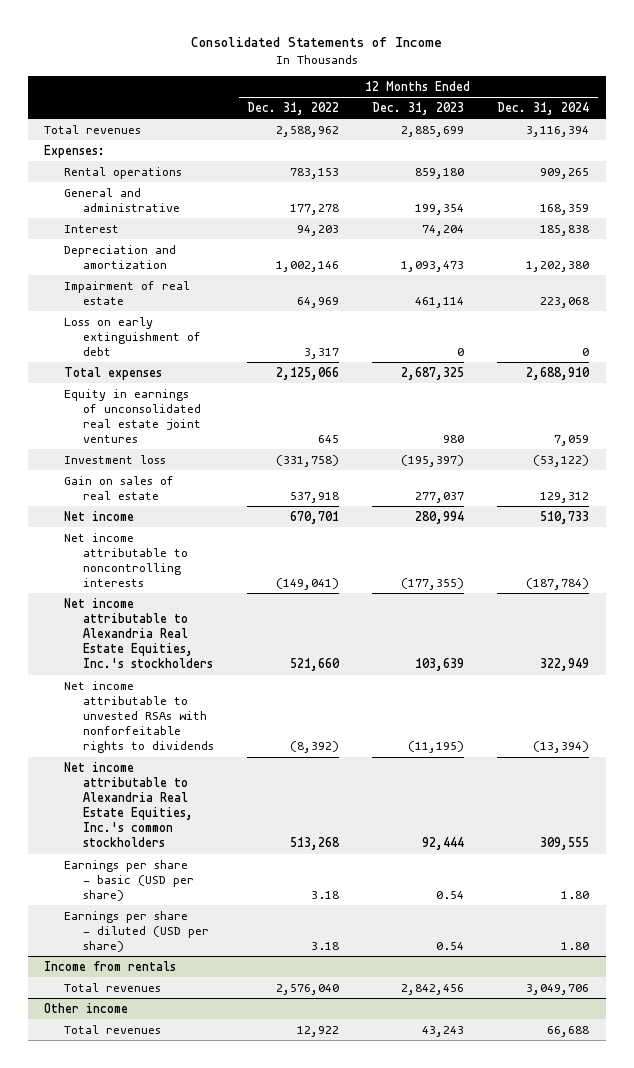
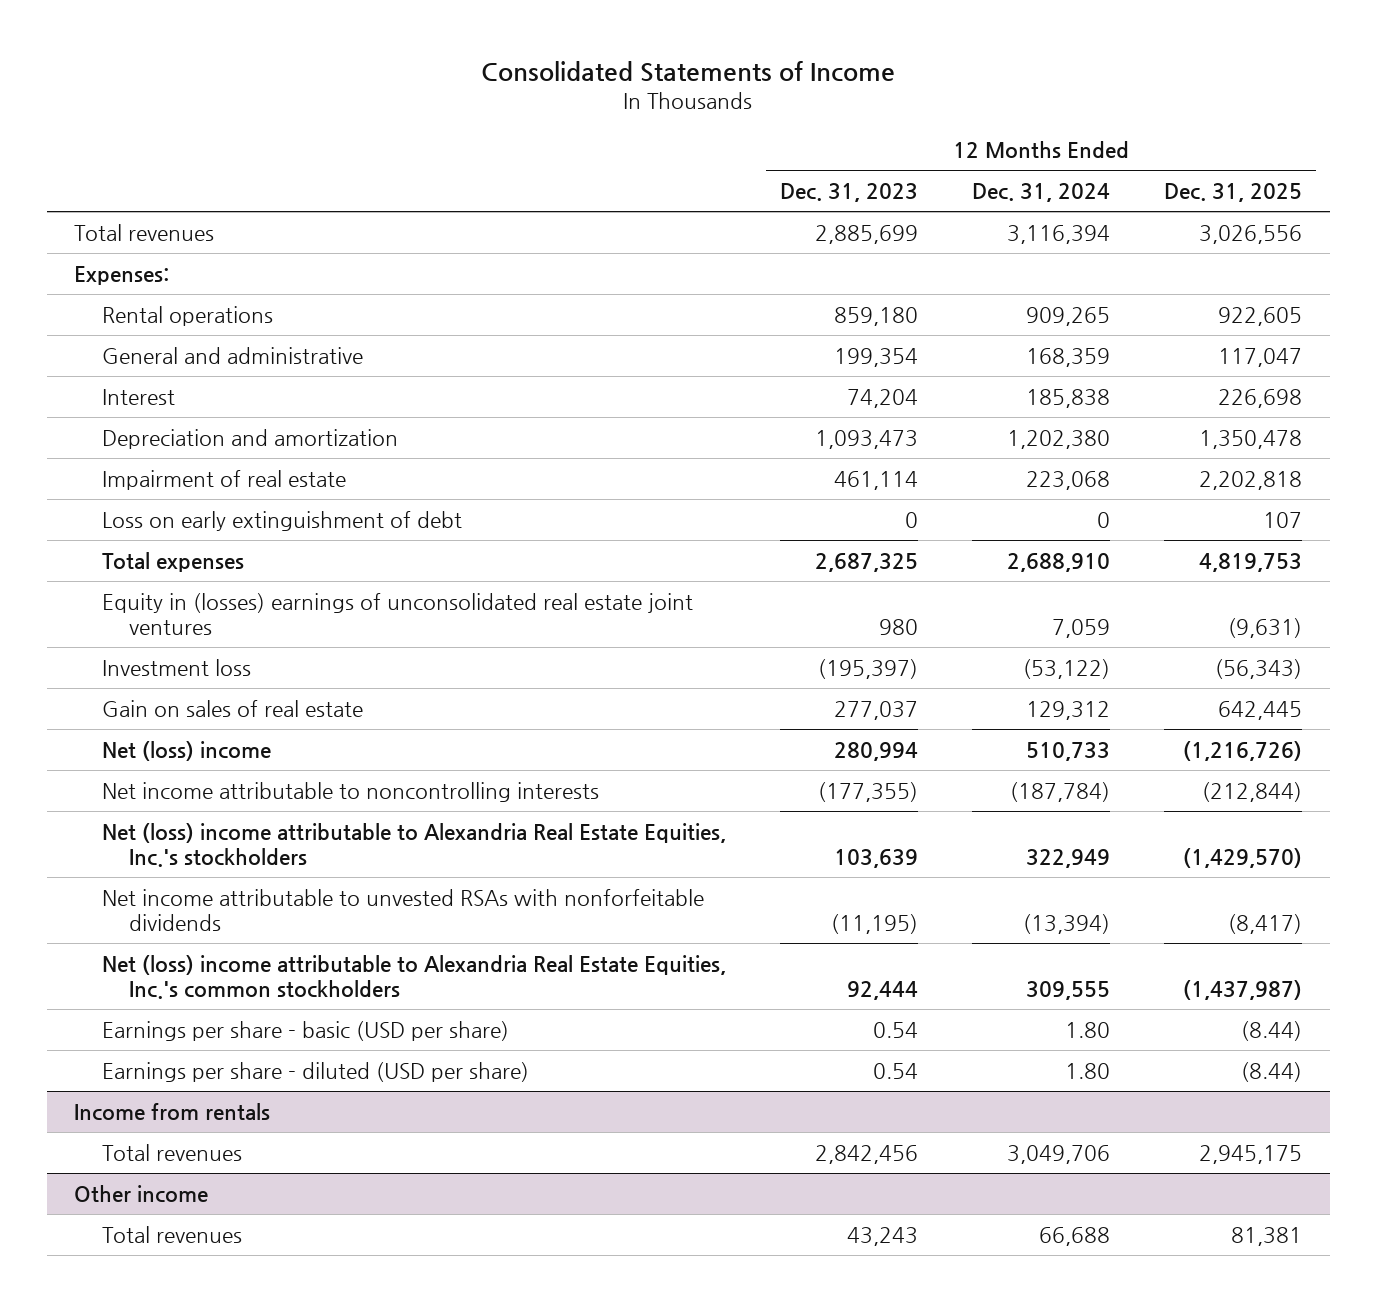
[247,102,340,116] Dec. 31, 2022 -> none
none -> [1164,183,1303,203] Dec. 31, 2025
[63,388,202,444] Equity in earnings of unconsolidated real estate joint ventures -> [101,592,693,636] Equity in (losses) earnings of unconsolidated real estate joint ventures
[63,510,134,521] Net income -> [101,740,271,761] Net (loss) income
[63,597,214,669] Net income attributable to Alexandria Real Estate Equities, Inc.'s stockholders -> [101,822,726,868] Net (loss) income attributable to Alexandria Real Estate Equities, Inc.'s stockholders
[63,680,215,754] Net income attributable to unvested RSAs with nonforfeitable rights to dividends -> [101,888,704,932] Net income attributable to unvested RSAs with nonforfeitable dividends
[63,761,194,848] Net income attributable to Alexandria Real Estate Equities, Inc.'s common stockholders -> [101,954,726,1000] Net (loss) income attributable to Alexandria Real Estate Equities, Inc.'s common stockholders

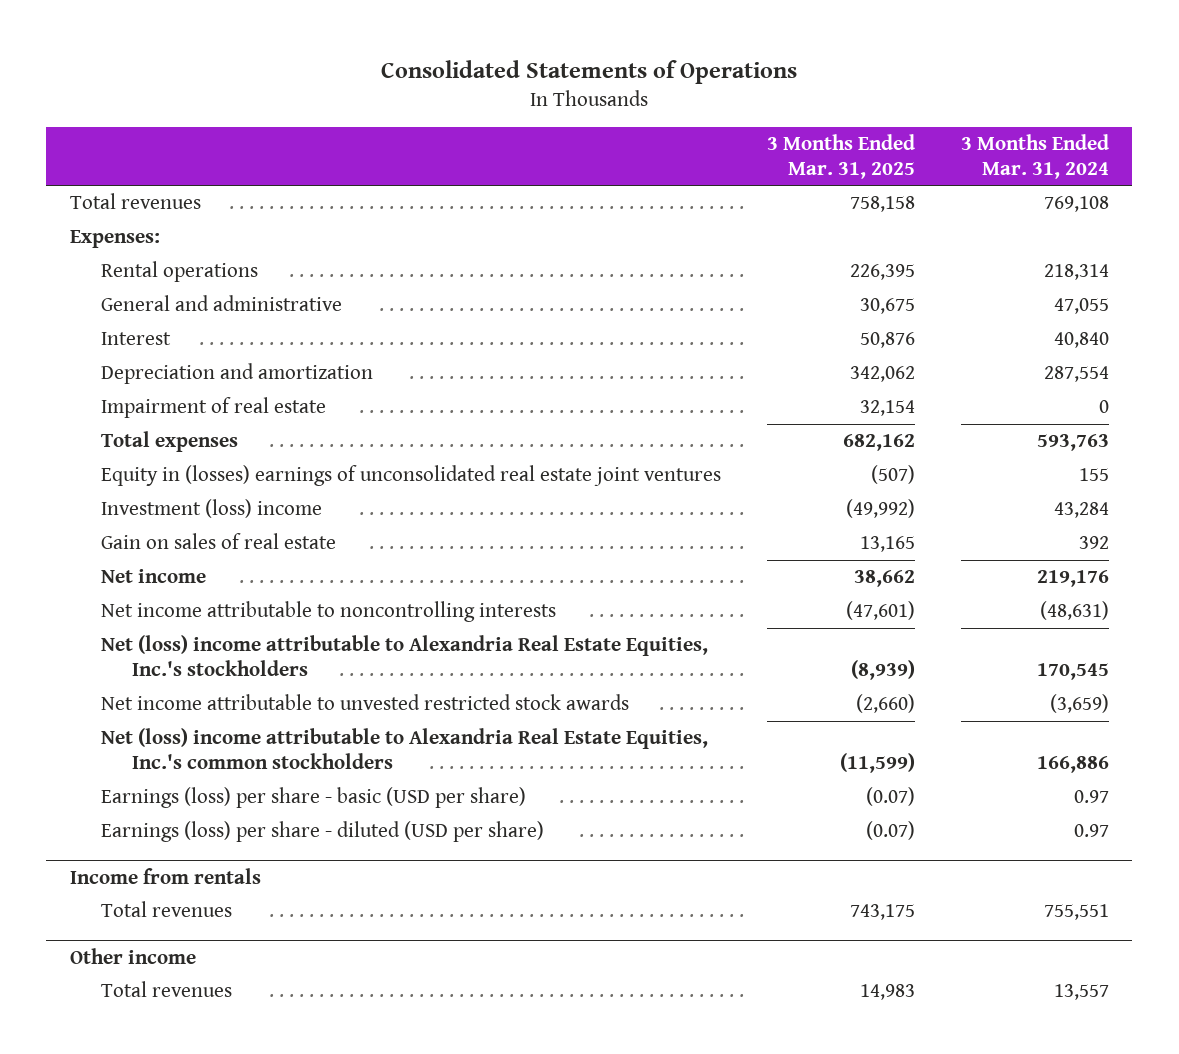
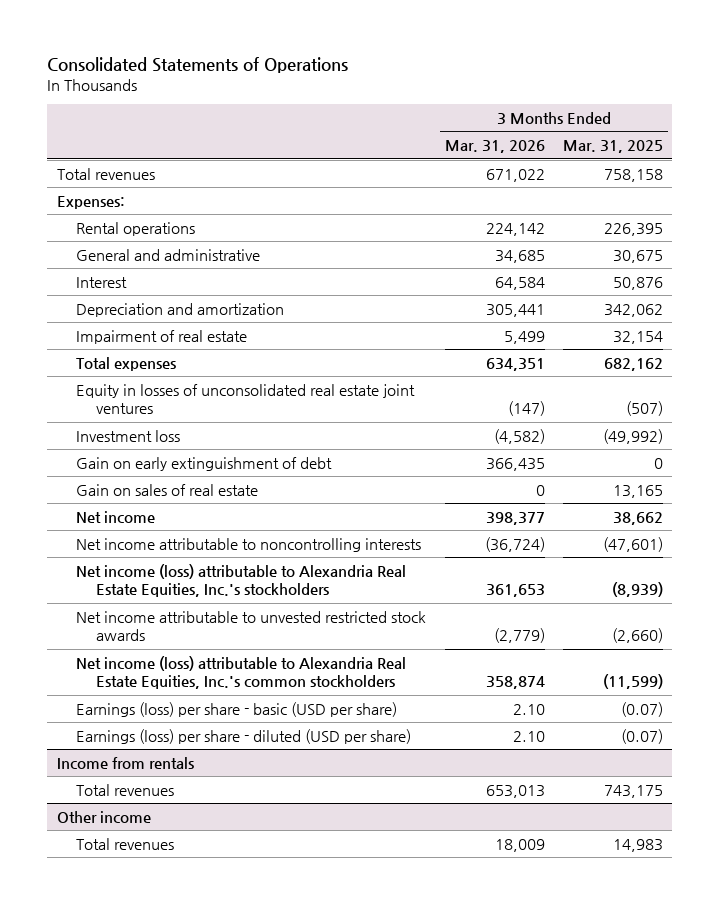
[961,134,1110,179] 3 Months Ended Mar. 31, 2024 -> none
none -> [444,140,545,154] Mar. 31, 2026
[100,465,721,487] Equity in (losses) earnings of unconsolidated real estate joint ventures -> [76,383,416,414] Equity in losses of unconsolidated real estate joint ventures
[100,499,322,519] Investment (loss) income -> [76,429,181,442] Investment loss
none -> [76,456,333,471] Gain on early extinguishment of debt
[100,635,708,676] Net (loss) income attributable to Alexandria Real Estate Equities, Inc.'s stockholders -> [76,563,407,597] Net income (loss) attributable to Alexandria Real Estate Equities, Inc.'s stockholders
[100,728,708,769] Net (loss) income attributable to Alexandria Real Estate Equities, Inc.'s common stockholders -> [76,655,407,689] Net income (loss) attributable to Alexandria Real Estate Equities, Inc.'s common stockholders

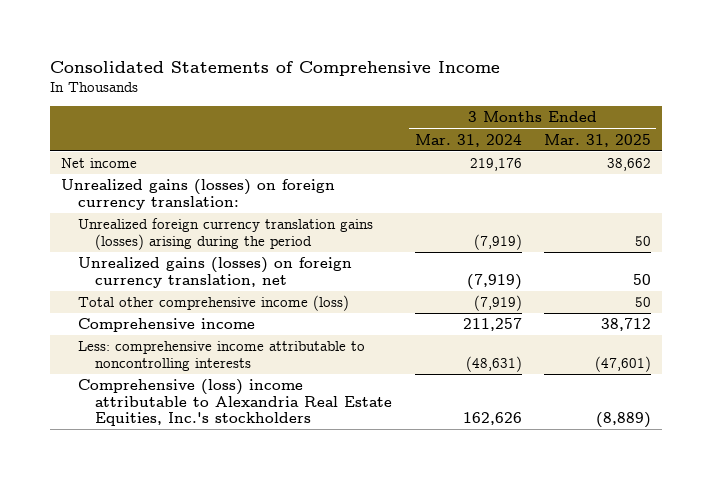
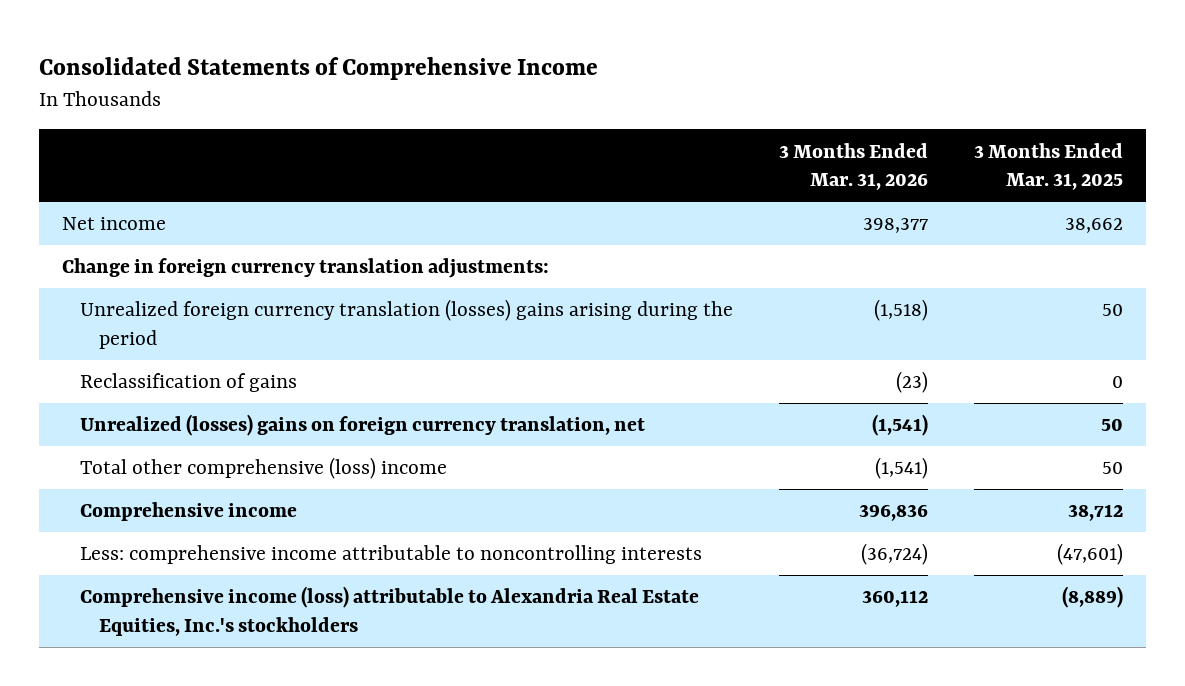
[414,133,522,147] Mar. 31, 2024 -> none
none -> [779,142,929,191] 3 Months Ended Mar. 31, 2026
[61,179,336,210] Unrealized gains (losses) on foreign currency translation: -> [62,258,550,279] Change in foreign currency translation adjustments:
[78,218,374,250] Unrealized foreign currency translation gains (losses) arising during the period -> [80,299,734,349] Unrealized foreign currency translation (losses) gains arising during the period
none -> [80,373,298,393] Reclassification of gains
[78,257,353,288] Unrealized gains (losses) on foreign currency translation, net -> [80,414,646,437] Unrealized (losses) gains on foreign currency translation, net
[78,295,350,312] Total other comprehensive income (loss) -> [80,457,448,480] Total other comprehensive (loss) income
[78,379,393,427] Comprehensive (loss) income attributable to Alexandria Real Estate Equities, Inc.'s stockholders -> [80,586,700,636] Comprehensive income (loss) attributable to Alexandria Real Estate Equities, Inc.'s stockholders

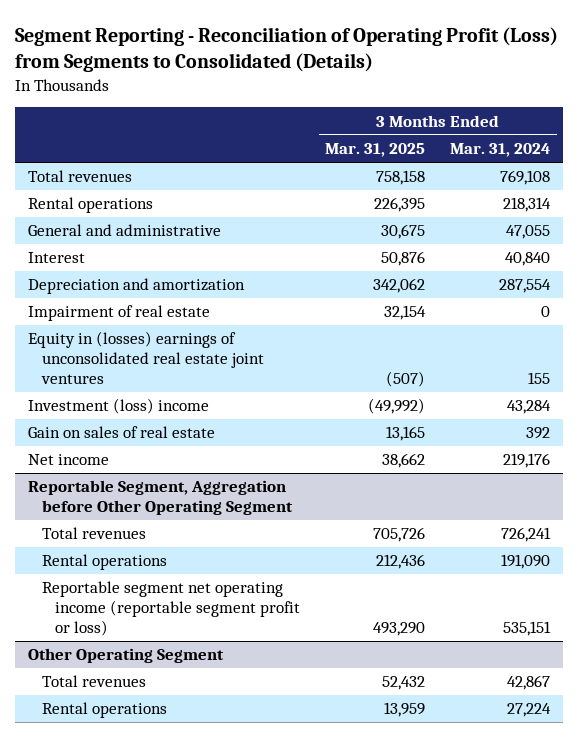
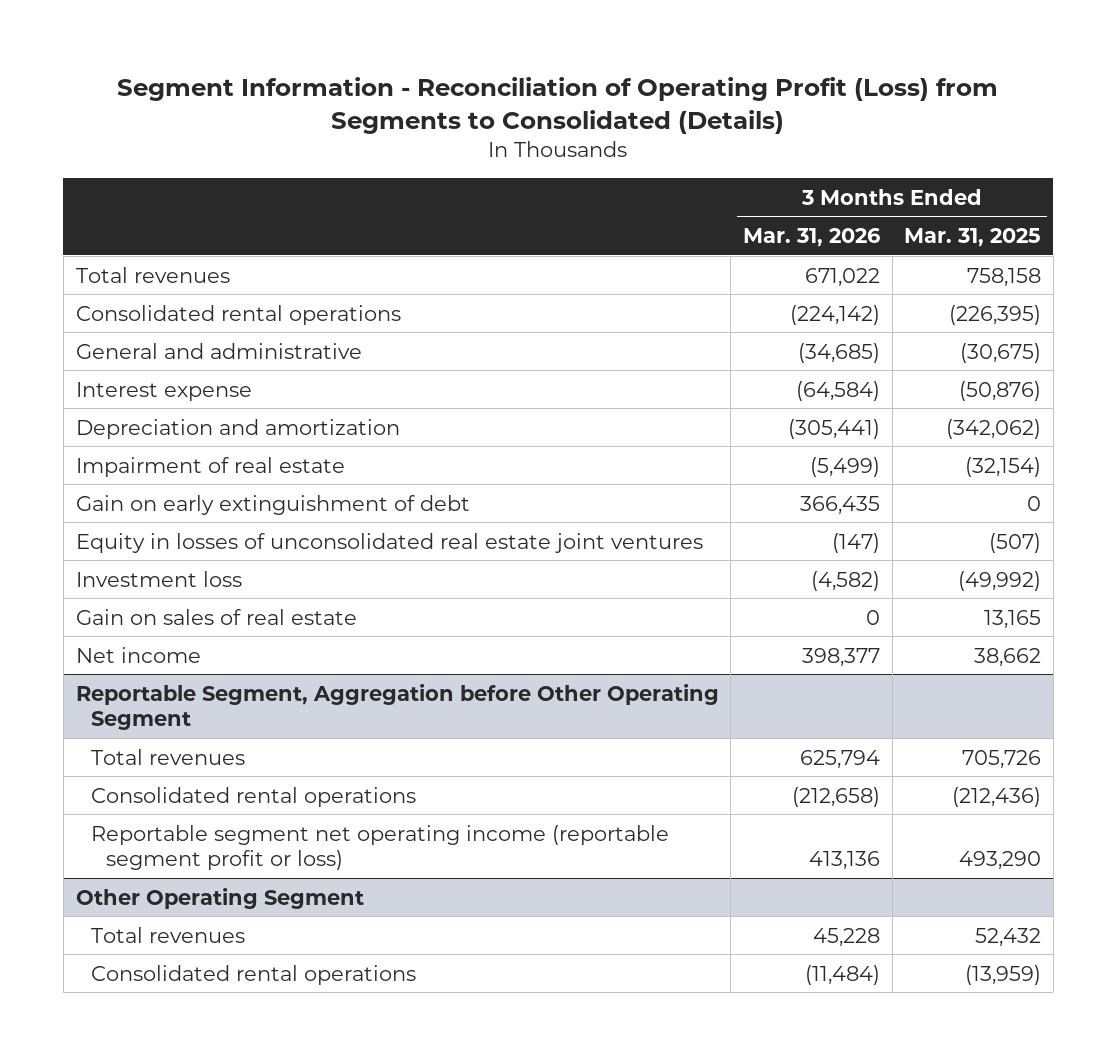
[15,26,559,72] Segment Reporting - Reconciliation of Operating Profit (Loss) from Segments to Consolidated (Details) -> [117,77,999,134] Segment Information - Reconciliation of Operating Profit (Loss) from Segments to Consolidated (Details)
[450,143,551,158] Mar. 31, 2024 -> none
none -> [742,228,880,248] Mar. 31, 2026
[27,197,153,214] Rental operations -> [75,304,401,325] Consolidated rental operations
[374,197,426,213] 226,395 -> [949,304,1042,325] (226,395)
[381,224,426,240] 30,675 -> [960,342,1042,363] (30,675)
[27,252,85,264] Interest -> [75,381,252,401] Interest expense
[381,251,426,267] 50,876 -> [959,380,1042,401] (50,876)
[373,278,426,294] 342,062 -> [946,418,1042,439] (342,062)
[384,305,427,321] 32,154 -> [965,456,1042,477] (32,154)
none -> [75,494,470,515] Gain on early extinguishment of debt
[27,331,264,384] Equity in (losses) earnings of unconsolidated real estate joint ventures -> [75,532,703,553] Equity in losses of unconsolidated real estate joint ventures
[27,398,209,415] Investment (loss) income -> [75,570,242,587] Investment loss
[41,554,167,571] Rental operations -> [90,786,416,807] Consolidated rental operations
[376,554,426,570] 212,436 -> [952,786,1042,807] (212,436)
[41,702,167,719] Rental operations -> [90,964,416,985] Consolidated rental operations
[384,702,426,718] 13,959 -> [965,964,1042,985] (13,959)

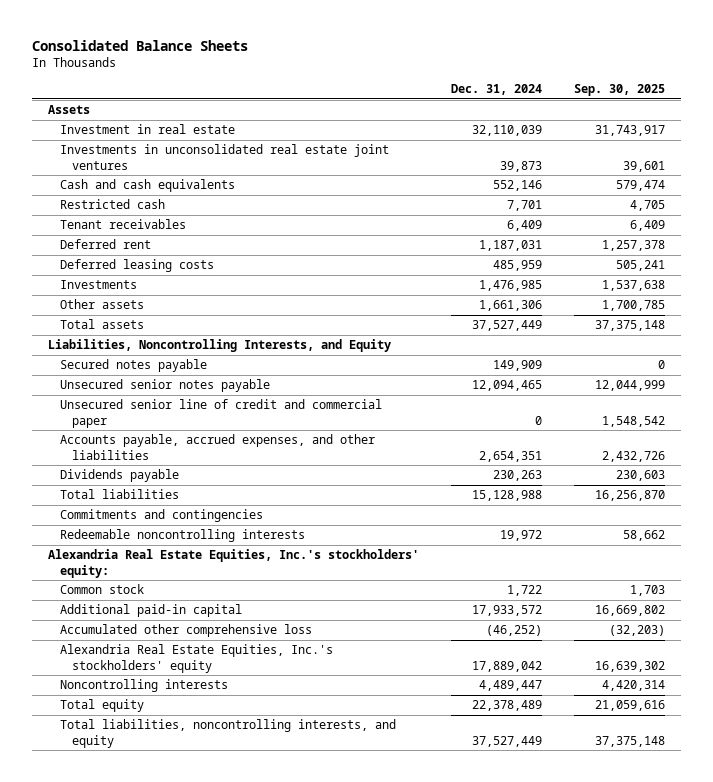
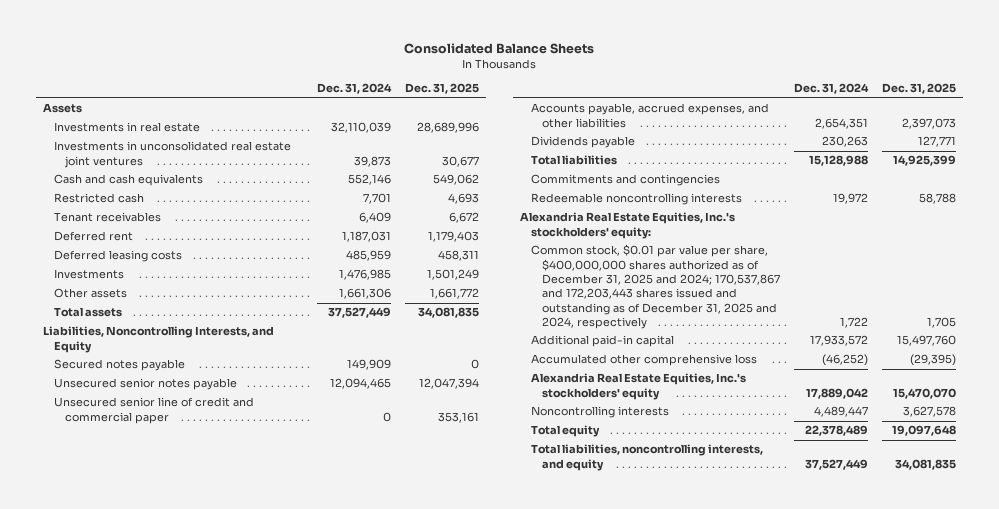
[573,84,665,97] Sep. 30, 2025 -> none
none -> [404,83,479,95] Dec. 31, 2025
[59,124,235,135] Investment in real estate -> [53,122,200,133] Investments in real estate
[59,584,144,595] Common stock -> [531,244,781,329] Common stock, $0.01 par value per share, $400,000,000 shares authorized as of December 31, 2025 and 2024; 170,537,867 and 172,203,443 shares issued and outstanding as of December 31, 2025 and 2024, respectively

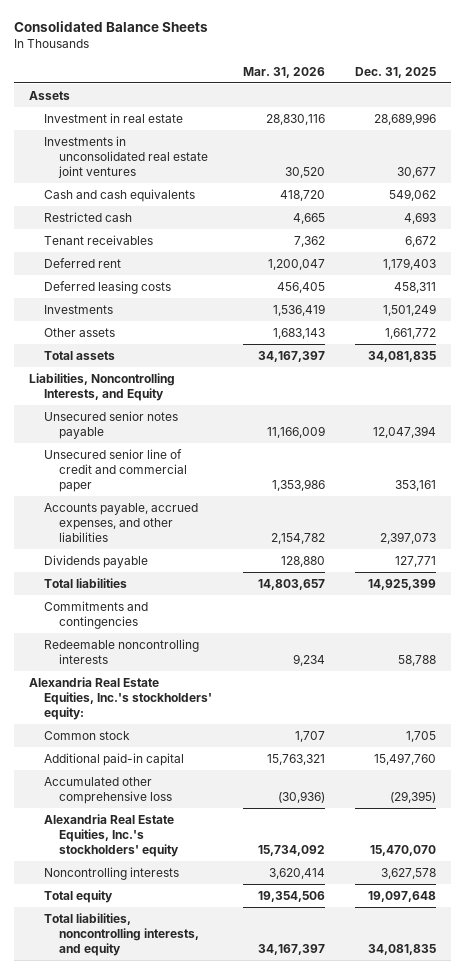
[316,83,392,95] Dec. 31, 2024 -> none
none -> [242,66,325,78] Mar. 31, 2026
[53,122,200,133] Investments in real estate -> [44,112,184,123] Investment in real estate
[53,359,185,372] Secured notes payable -> none
[531,244,781,329] Common stock, $0.01 par value per share, $400,000,000 shares authorized as of December 31, 2025 and 2024; 170,537,867 and 172,203,443 shares issued and outstanding as of December 31, 2025 and 2024, respectively -> [44,730,131,740] Common stock

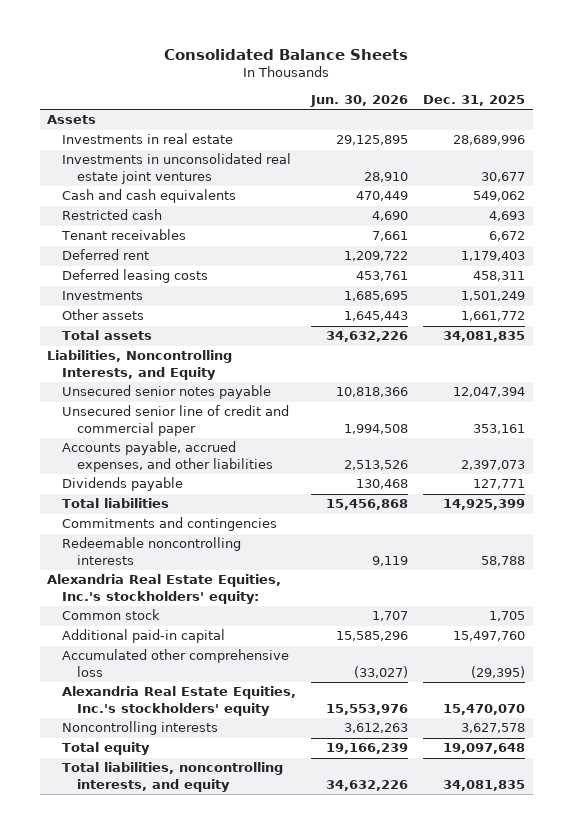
[242,66,325,78] Mar. 31, 2026 -> none
none -> [310,95,409,108] Jun. 30, 2026
[44,112,184,123] Investment in real estate -> [62,133,234,145] Investments in real estate

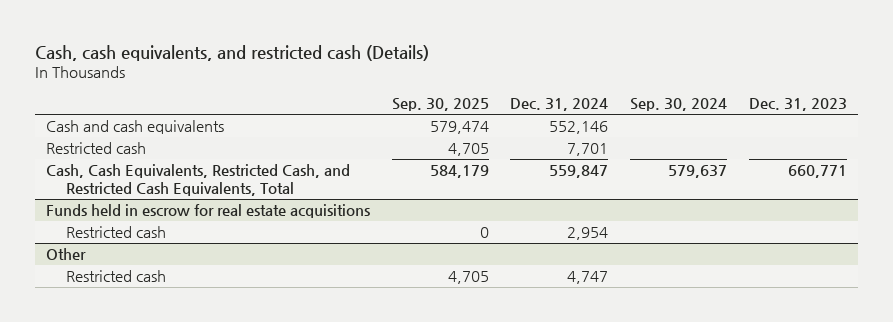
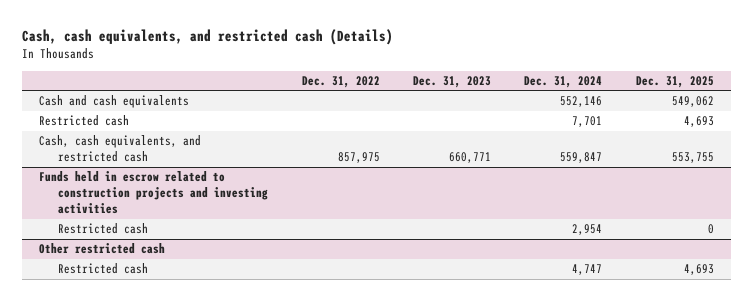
[391,98,489,112] Sep. 30, 2025 -> none
[630,98,728,112] Sep. 30, 2024 -> none
none -> [301,75,380,88] Dec. 31, 2022
none -> [635,75,714,88] Dec. 31, 2025
[45,164,350,197] Cash, Cash Equivalents, Restricted Cash, and Restricted Cash Equivalents, Total -> [38,135,201,163] Cash, cash equivalents, and restricted cash
[45,204,370,219] Funds held in escrow for real estate acquisitions -> [38,171,269,215] Funds held in escrow related to construction projects and investing activities
[45,248,86,261] Other -> [38,243,165,255] Other restricted cash

